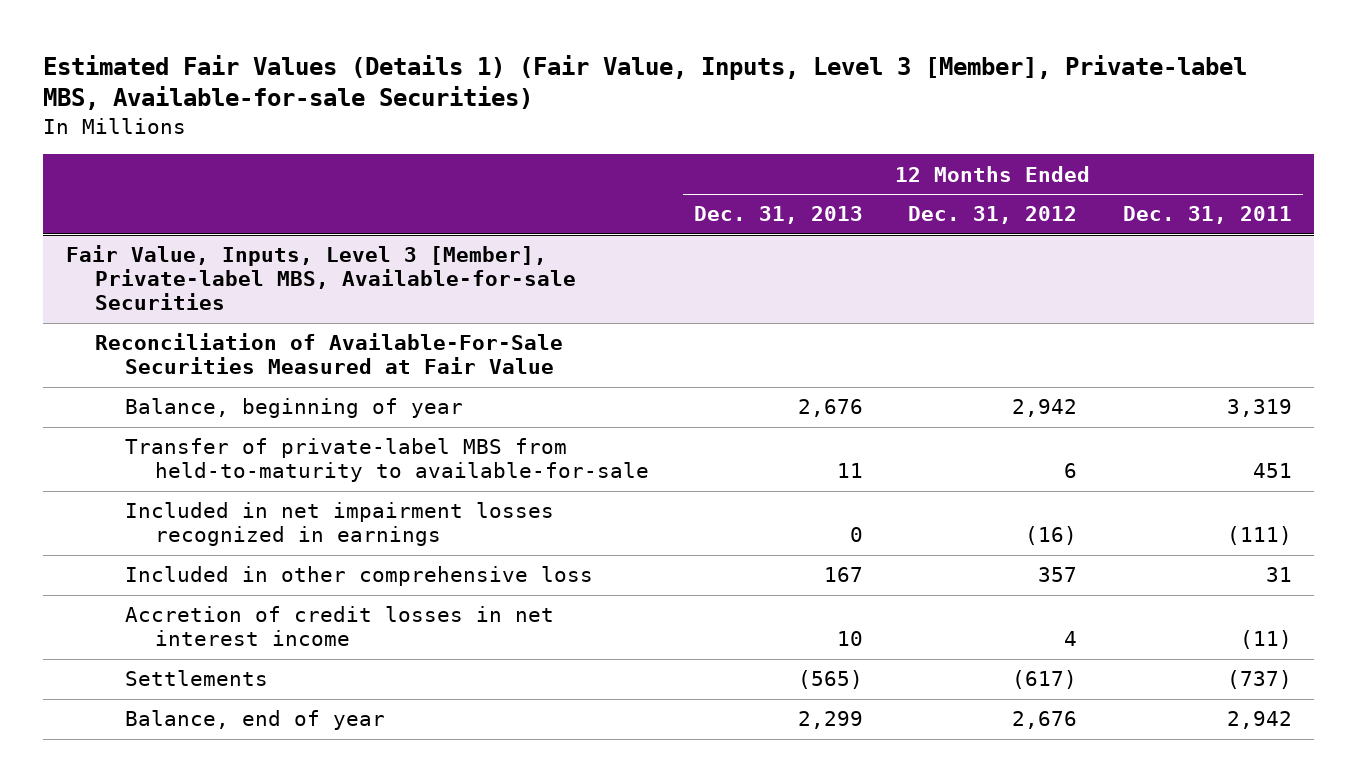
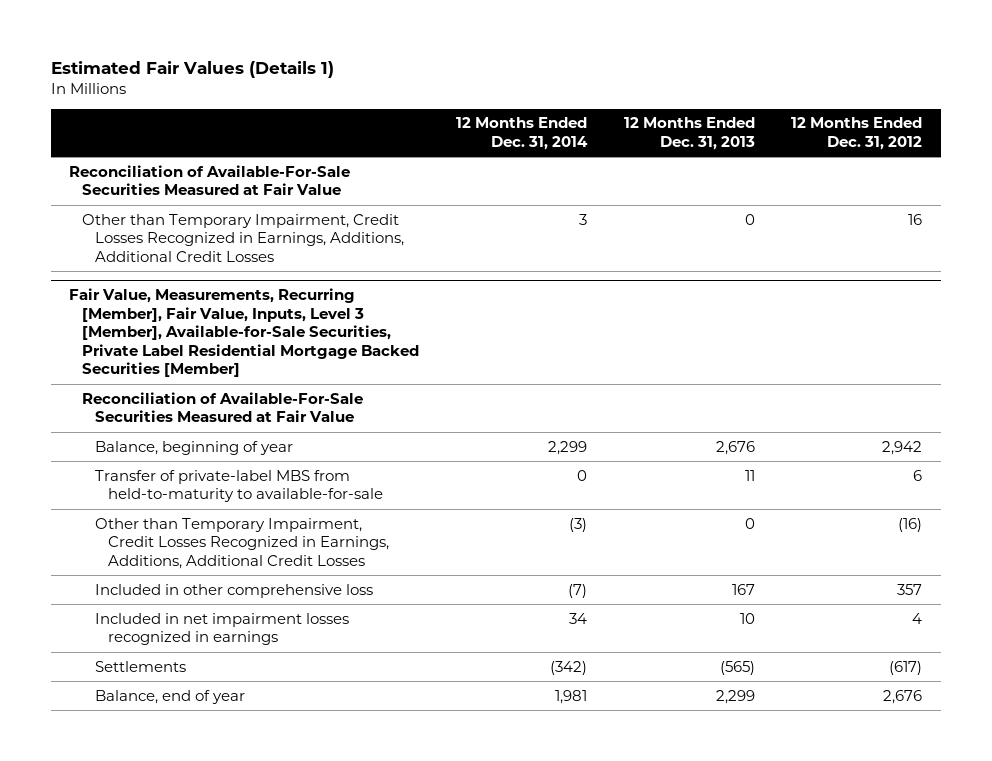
[42,54,1247,111] Estimated Fair Values (Details 1) (Fair Value, Inputs, Level 3 [Member], Private-label MBS, Available-for-sale Securities) -> [50,60,334,78] Estimated Fair Values (Details 1)
[1122,206,1292,225] Dec. 31, 2011 -> none
none -> [455,117,588,151] 12 Months Ended Dec. 31, 2014
[65,245,577,311] Fair Value, Inputs, Level 3 [Member], Private-label MBS, Available-for-sale Securities -> none
none -> [82,213,404,262] Other than Temporary Impairment, Credit Losses Recognized in Earnings, Additions, Additional Credit Losses
none -> [69,287,420,378] Fair Value, Measurements, Recurring [Member], Fair Value, Inputs, Level 3 [Member], Available-for-Sale Securities, Private Label Residential Mortgage Backed Securities [Member]
none -> [82,391,364,423] Reconciliation of Available-For-Sale Securities Measured at Fair Value
[125,502,555,547] Included in net impairment losses recognized in earnings -> none
none -> [94,517,389,569] Other than Temporary Impairment, Credit Losses Recognized in Earnings, Additions, Additional Credit Losses
[125,606,555,647] Accretion of credit losses in net interest income -> none
none -> [94,612,349,646] Included in net impairment losses recognized in earnings

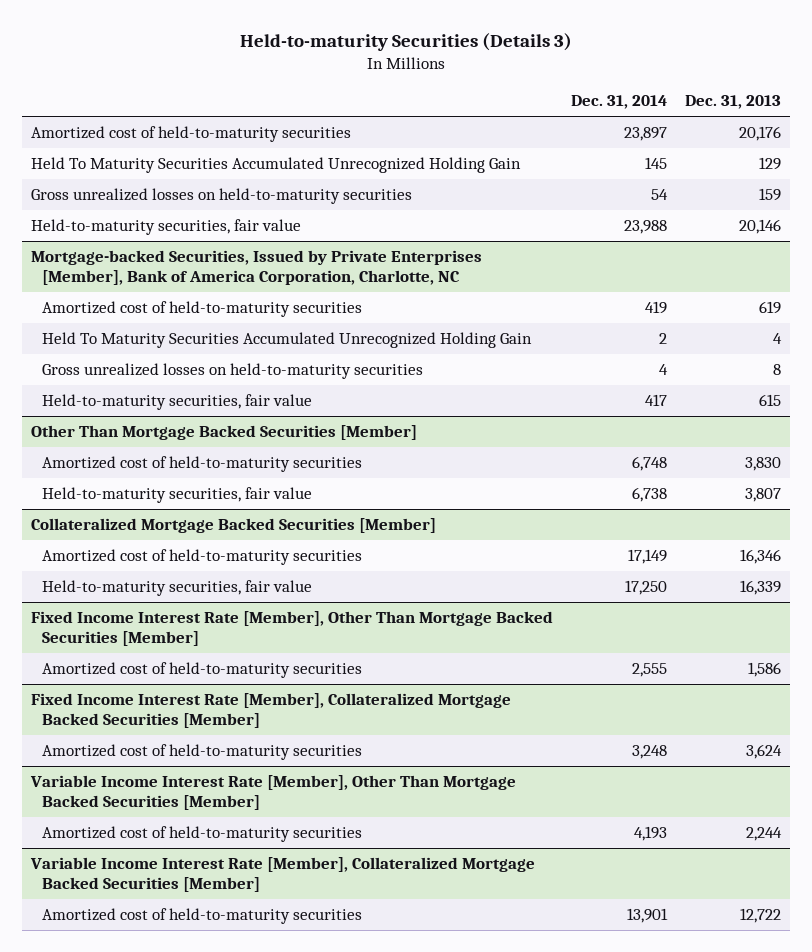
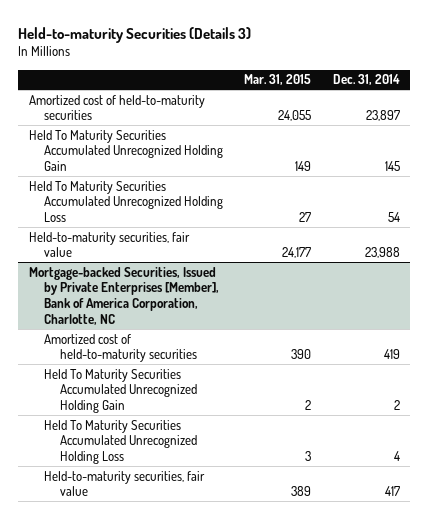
[684,95,781,110] Dec. 31, 2013 -> none
none -> [244,74,312,86] Mar. 31, 2015
[30,187,412,204] Gross unrealized losses on held-to-maturity securities -> [28,180,224,222] Held To Maturity Securities Accumulated Unrecognized Holding Loss
[42,362,424,379] Gross unrealized losses on held-to-maturity securities -> [44,419,198,464] Held To Maturity Securities Accumulated Unrecognized Holding Loss
[30,424,417,440] Other Than Mortgage Backed Securities [Member] -> none
[42,455,363,472] Amortized cost of held-to-maturity securities -> none
[42,486,313,503] Held-to-maturity securities, fair value -> none
[30,517,436,533] Collateralized Mortgage Backed Securities [Member] -> none
[42,548,363,565] Amortized cost of held-to-maturity securities -> none
[42,579,313,596] Held-to-maturity securities, fair value -> none
[30,610,553,647] Fixed Income Interest Rate [Member], Other Than Mortgage Backed Securities [Member] -> none
[42,661,363,678] Amortized cost of held-to-maturity securities -> none
[30,692,511,729] Fixed Income Interest Rate [Member], Collateralized Mortgage Backed Securities [Member] -> none
[42,743,363,760] Amortized cost of held-to-maturity securities -> none
[29,774,516,811] Variable Income Interest Rate [Member], Other Than Mortgage Backed Securities [Member] -> none
[42,825,363,842] Amortized cost of held-to-maturity securities -> none
[29,856,535,893] Variable Income Interest Rate [Member], Collateralized Mortgage Backed Securities [Member] -> none
[42,907,363,924] Amortized cost of held-to-maturity securities -> none

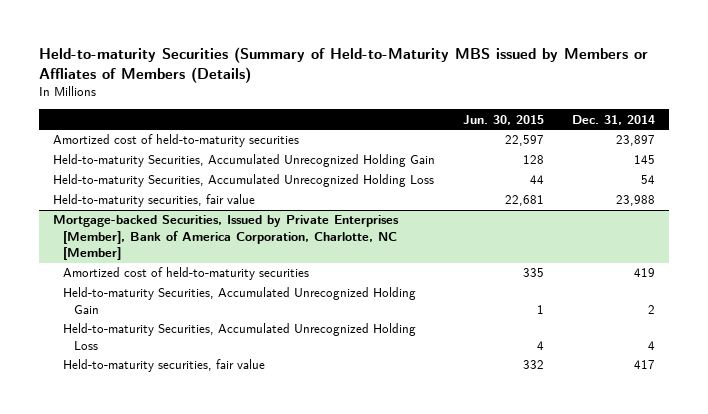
[18,26,252,43] Held-to-maturity Securities (Details 3) -> [39,47,649,84] Held-to-maturity Securities (Summary of Held-to-Maturity MBS issued by Members or Affliates of Members (Details)
[244,74,312,86] Mar. 31, 2015 -> none
none -> [463,114,545,125] Jun. 30, 2015
[28,129,224,171] Held To Maturity Securities Accumulated Unrecognized Holding Gain -> [53,154,436,168] Held-to-maturity Securities, Accumulated Unrecognized Holding Gain
[28,180,224,222] Held To Maturity Securities Accumulated Unrecognized Holding Loss -> [53,174,435,188] Held-to-maturity Securities, Accumulated Unrecognized Holding Loss
[28,266,220,325] Mortgage-backed Securities, Issued by Private Enterprises [Member], Bank of America Corporation, Charlotte, NC -> [53,215,400,261] Mortgage-backed Securities, Issued by Private Enterprises [Member], Bank of America Corporation, Charlotte, NC [Member]
[44,368,198,413] Held To Maturity Securities Accumulated Unrecognized Holding Gain -> [63,287,417,314] Held-to-maturity Securities, Accumulated Unrecognized Holding Gain
[44,419,198,464] Held To Maturity Securities Accumulated Unrecognized Holding Loss -> [63,323,417,350] Held-to-maturity Securities, Accumulated Unrecognized Holding Loss

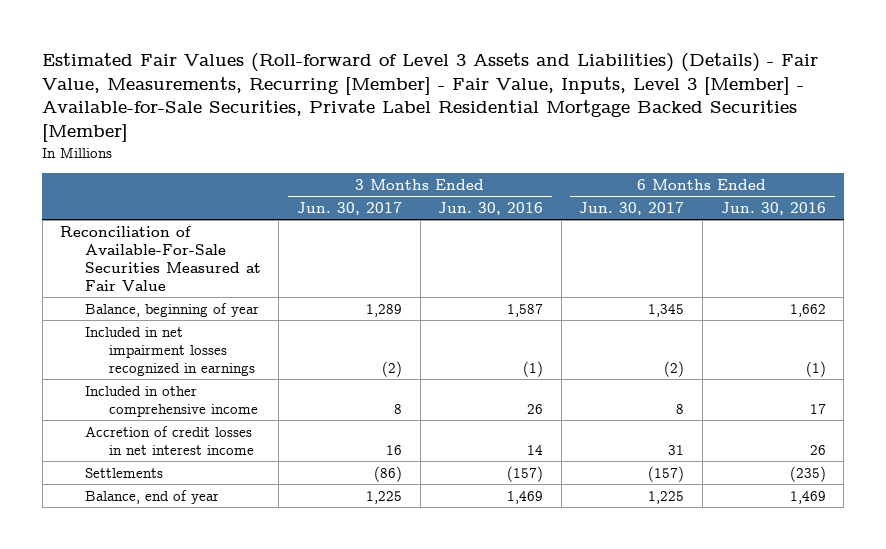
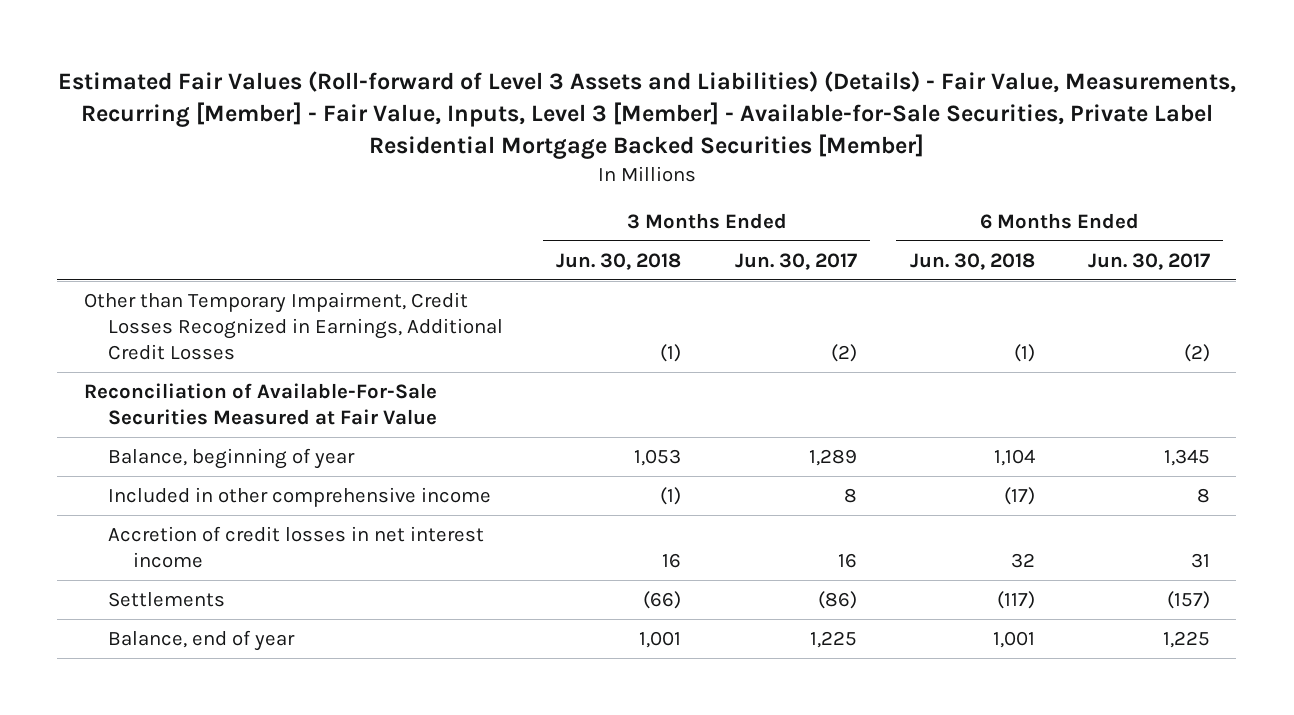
[438,201,544,215] Jun. 30, 2016 -> none
[720,201,826,215] Jun. 30, 2016 -> none
none -> [556,252,682,270] Jun. 30, 2018
none -> [909,252,1035,270] Jun. 30, 2018
none -> [83,291,504,361] Other than Temporary Impairment, Credit Losses Recognized in Earnings, Additional Credit Losses
[84,326,256,376] Included in net impairment losses recognized in earnings -> none

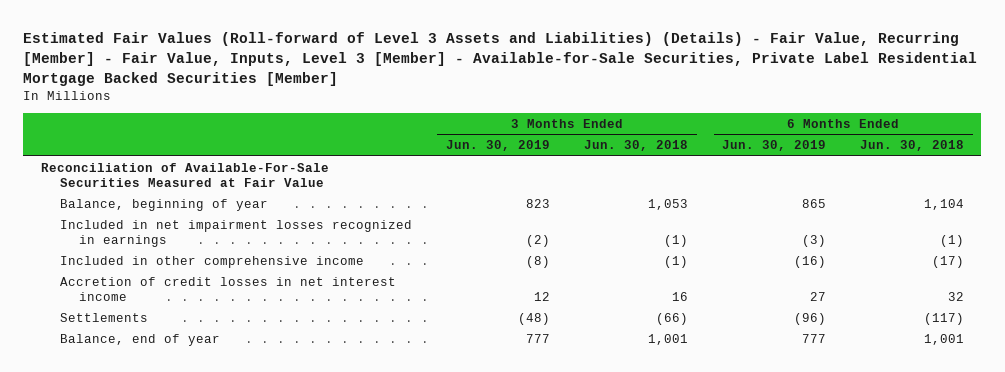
[57,71,1236,160] Estimated Fair Values (Roll-forward of Level 3 Assets and Liabilities) (Details) - Fair Value, Measurements, Recurring [Member] - Fair Value, Inputs, Level 3 [Member] - Available-for-Sale Securities, Private Label Residential Mortgage Backed Securities [Member] -> [23,32,978,86] Estimated Fair Values (Roll-forward of Level 3 Assets and Liabilities) (Details) - Fair Value, Recurring [Member] - Fair Value, Inputs, Level 3 [Member] - Available-for-Sale Securities, Private Label Residential Mortgage Backed Securities [Member]
[734,252,857,270] Jun. 30, 2017 -> none
[1087,252,1210,270] Jun. 30, 2017 -> none
none -> [445,140,550,152] Jun. 30, 2019
none -> [722,140,827,152] Jun. 30, 2019
[83,291,504,361] Other than Temporary Impairment, Credit Losses Recognized in Earnings, Additional Credit Losses -> none
none -> [59,219,412,247] Included in net impairment losses recognized in earnings

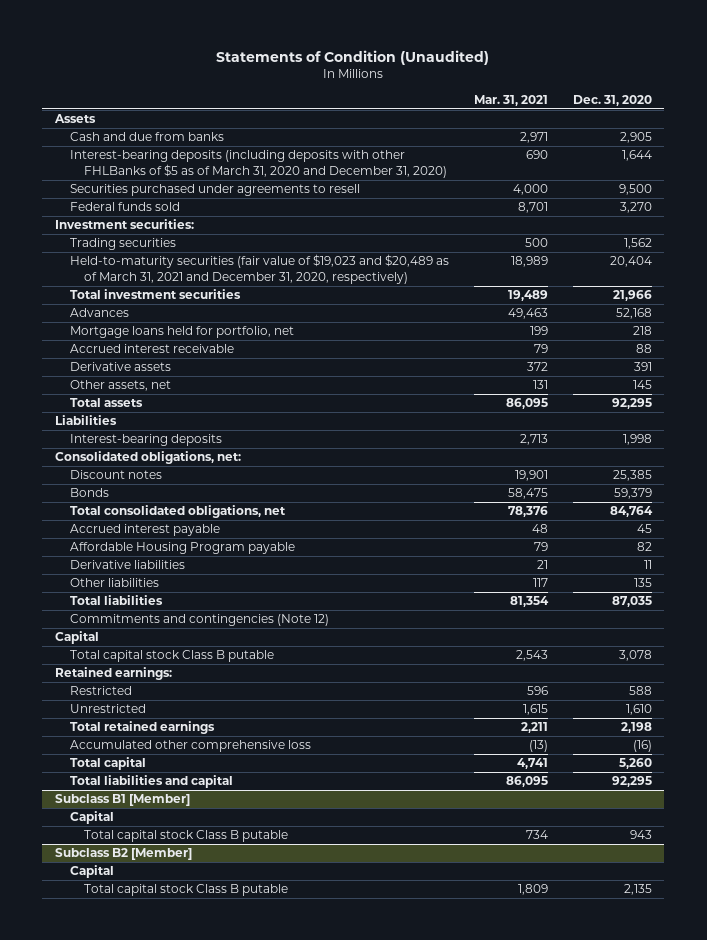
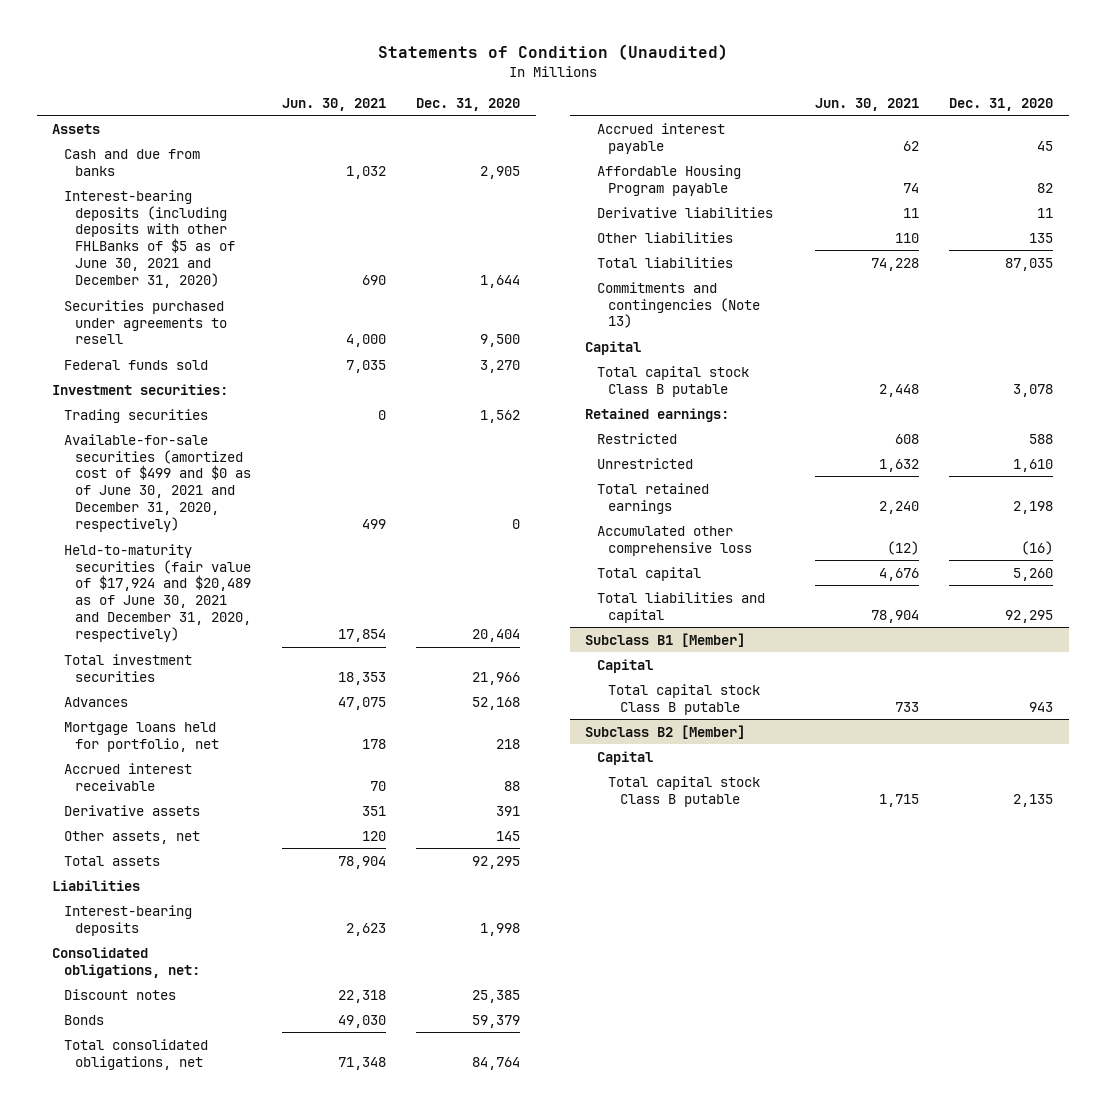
[473,94,548,106] Mar. 31, 2021 -> none
none -> [281,97,386,111] Jun. 30, 2021
[69,150,448,178] Interest-bearing deposits (including deposits with other FHLBanks of $5 as of March 31, 2020 and December 31, 2020) -> [63,189,236,289] Interest-bearing deposits (including deposits with other FHLBanks of $5 as of June 30, 2021 and December 31, 2020)
none -> [63,433,252,533] Available-for-sale securities (amortized cost of $499 and $0 as of June 30, 2021 and December 31, 2020, respectively)
[69,254,449,284] Held-to-maturity securities (fair value of $19,023 and $20,489 as of March 31, 2021 and December 31, 2020, respectively) -> [63,543,252,643] Held-to-maturity securities (fair value of $17,924 and $20,489 as of June 30, 2021 and December 31, 2020, respectively)
[69,614,329,627] Commitments and contingencies (Note 12) -> [596,281,761,329] Commitments and contingencies (Note 13)

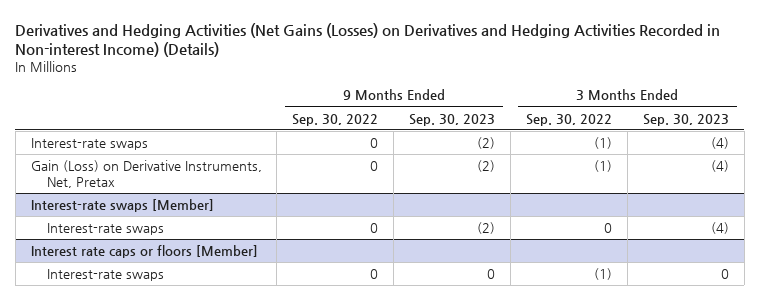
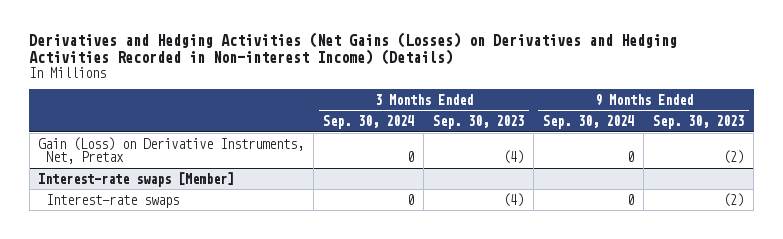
[292,113,379,126] Sep. 30, 2022 -> none
[526,113,613,126] Sep. 30, 2022 -> none
none -> [323,114,415,129] Sep. 30, 2024
none -> [543,114,635,129] Sep. 30, 2024
[30,138,148,151] Interest-rate swaps -> none
[30,245,258,259] Interest rate caps or floors [Member] -> none
[46,269,164,282] Interest-rate swaps -> none

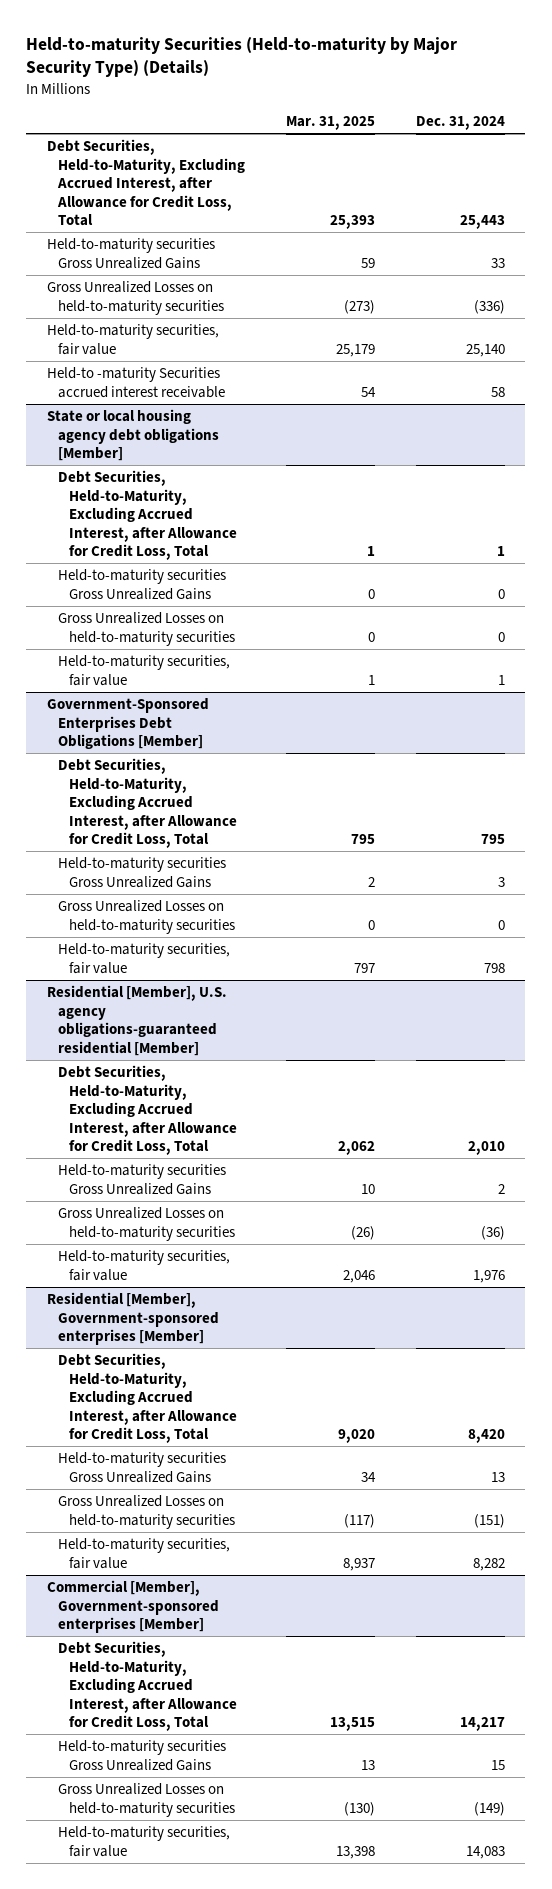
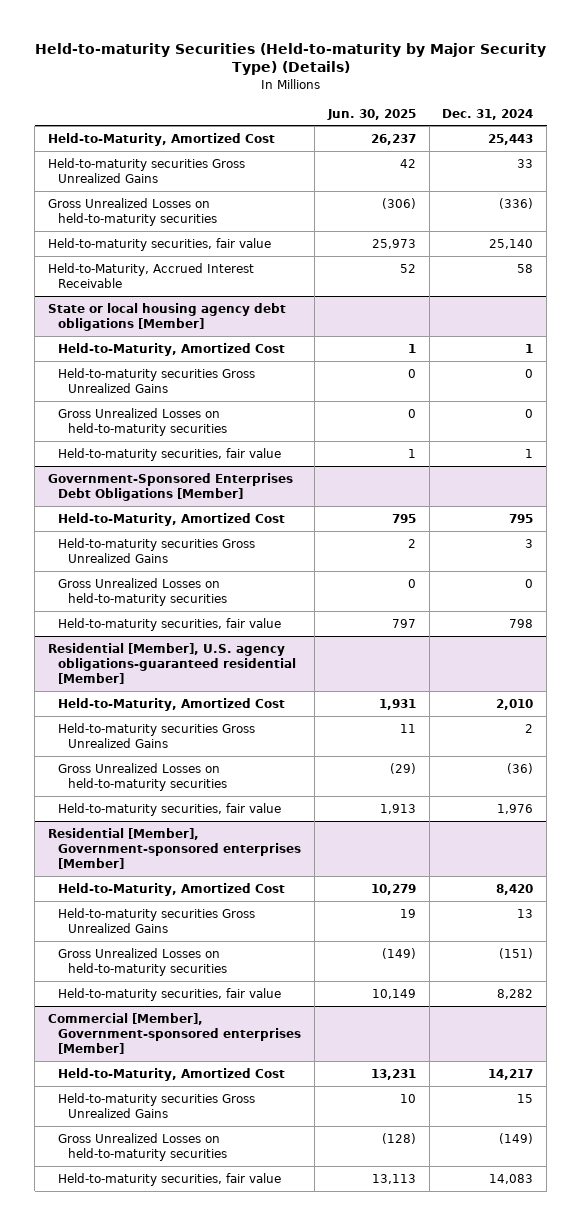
[285,115,375,130] Mar. 31, 2025 -> none
none -> [326,108,416,120] Jun. 30, 2025
[46,139,246,227] Debt Securities, Held-to-Maturity, Excluding Accrued Interest, after Allowance for Credit Loss, Total -> [48,132,276,146] Held-to-Maturity, Amortized Cost
[46,367,226,398] Held-to -maturity Securities accrued interest receivable -> [48,262,255,288] Held-to-Maturity, Accrued Interest Receivable
[58,470,238,561] Debt Securities, Held-to-Maturity, Excluding Accrued Interest, after Allowance for Credit Loss, Total -> [57,342,285,356] Held-to-Maturity, Amortized Cost
[58,758,238,849] Debt Securities, Held-to-Maturity, Excluding Accrued Interest, after Allowance for Credit Loss, Total -> [57,512,285,526] Held-to-Maturity, Amortized Cost
[58,1065,238,1156] Debt Securities, Held-to-Maturity, Excluding Accrued Interest, after Allowance for Credit Loss, Total -> [57,697,285,711] Held-to-Maturity, Amortized Cost
[58,1353,238,1444] Debt Securities, Held-to-Maturity, Excluding Accrued Interest, after Allowance for Credit Loss, Total -> [57,882,285,896] Held-to-Maturity, Amortized Cost
[58,1641,238,1732] Debt Securities, Held-to-Maturity, Excluding Accrued Interest, after Allowance for Credit Loss, Total -> [57,1067,285,1081] Held-to-Maturity, Amortized Cost

